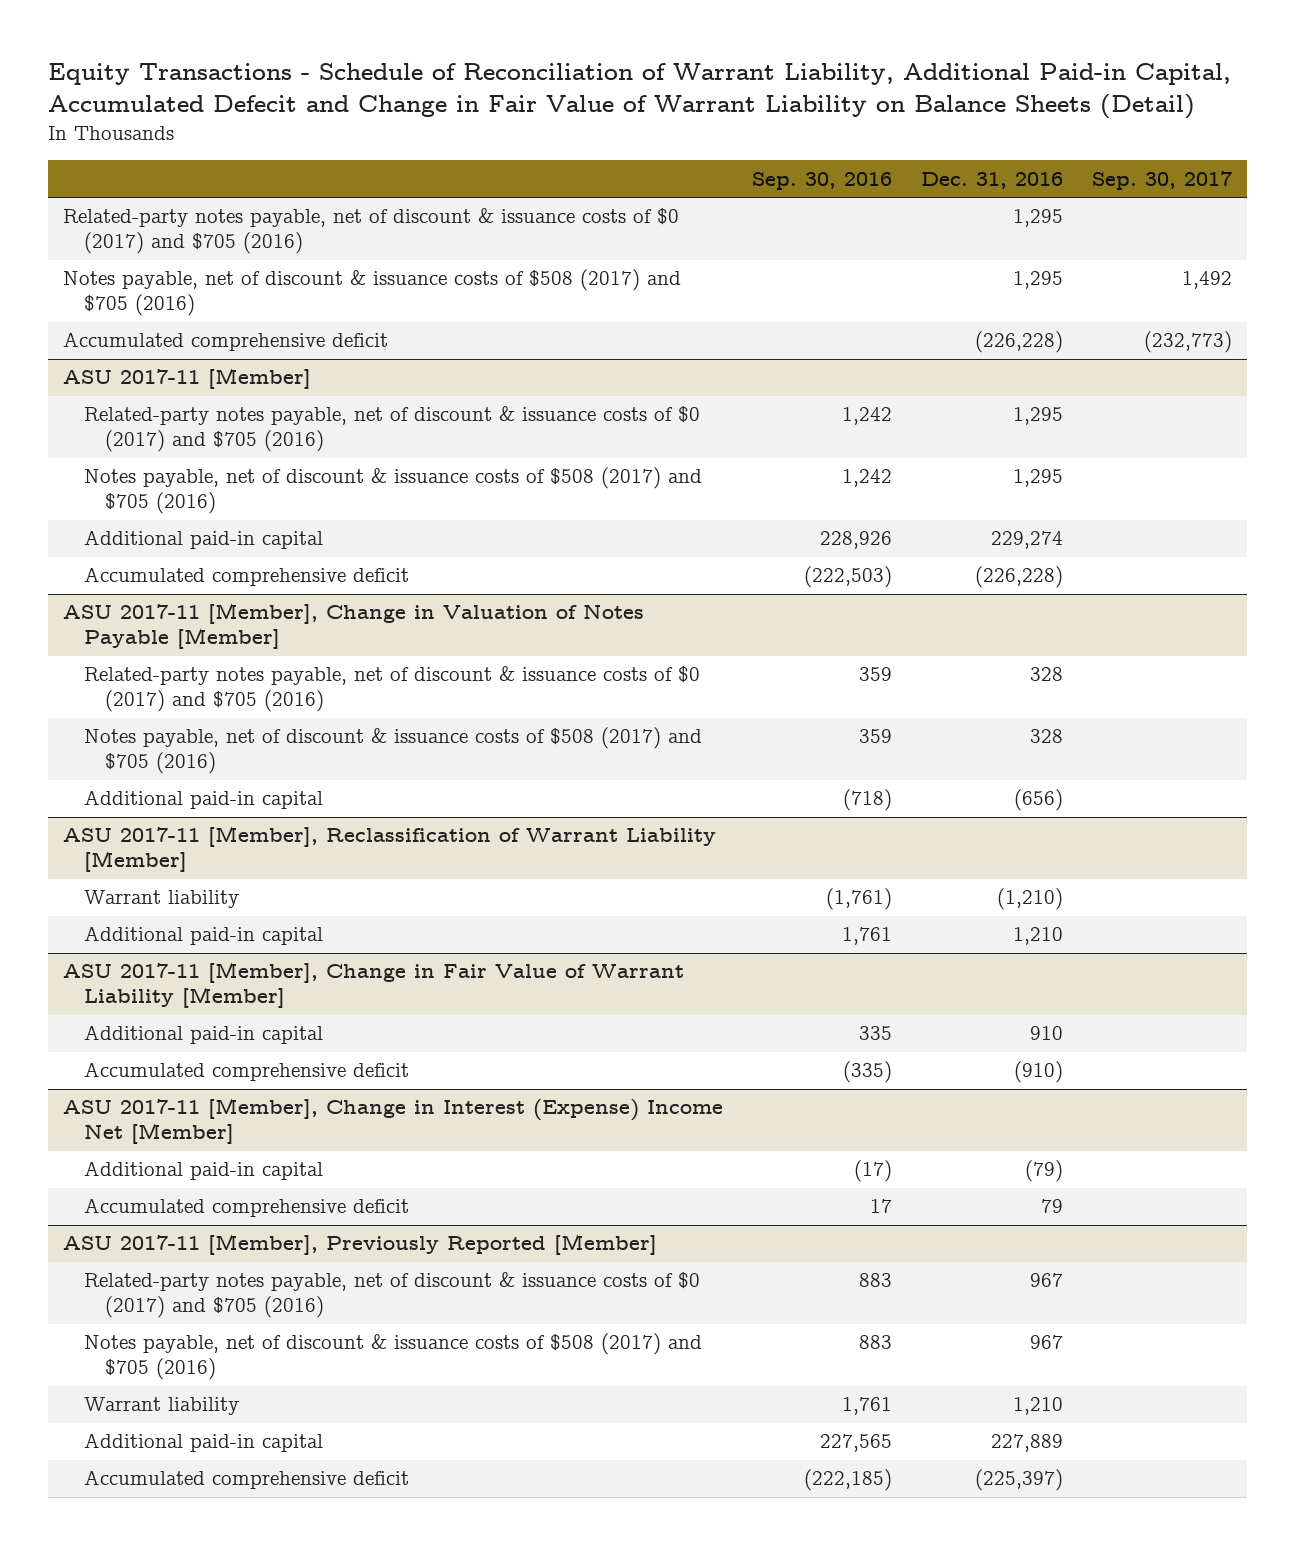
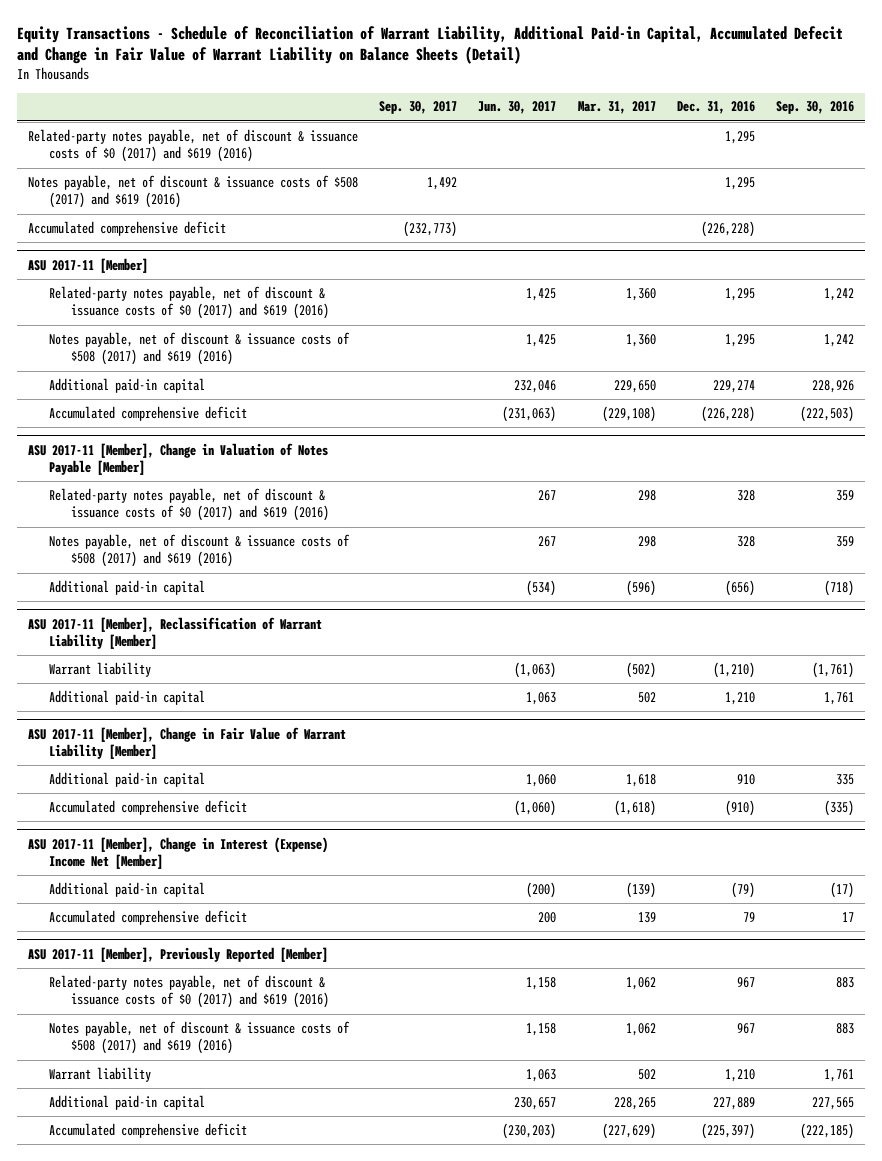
none -> [478,101,557,115] Jun. 30, 2017
none -> [577,101,656,115] Mar. 31, 2017
[62,208,679,255] Related-party notes payable, net of discount & issuance costs of $0 (2017) and $705 (2016) -> [27,128,358,163] Related-party notes payable, net of discount & issuance costs of $0 (2017) and $619 (2016)
[62,269,681,317] Notes payable, net of discount & issuance costs of $508 (2017) and $705 (2016) -> [27,174,358,209] Notes payable, net of discount & issuance costs of $508 (2017) and $619 (2016)
[83,406,700,453] Related-party notes payable, net of discount & issuance costs of $0 (2017) and $705 (2016) -> [49,285,329,320] Related-party notes payable, net of discount & issuance costs of $0 (2017) and $619 (2016)
[83,467,702,515] Notes payable, net of discount & issuance costs of $508 (2017) and $705 (2016) -> [49,331,351,366] Notes payable, net of discount & issuance costs of $508 (2017) and $619 (2016)
[83,666,700,713] Related-party notes payable, net of discount & issuance costs of $0 (2017) and $705 (2016) -> [49,487,329,522] Related-party notes payable, net of discount & issuance costs of $0 (2017) and $619 (2016)
[83,727,702,775] Notes payable, net of discount & issuance costs of $508 (2017) and $705 (2016) -> [49,533,351,568] Notes payable, net of discount & issuance costs of $508 (2017) and $619 (2016)
[83,1272,700,1319] Related-party notes payable, net of discount & issuance costs of $0 (2017) and $705 (2016) -> [49,974,329,1009] Related-party notes payable, net of discount & issuance costs of $0 (2017) and $619 (2016)
[83,1333,702,1381] Notes payable, net of discount & issuance costs of $508 (2017) and $705 (2016) -> [49,1020,351,1055] Notes payable, net of discount & issuance costs of $508 (2017) and $619 (2016)

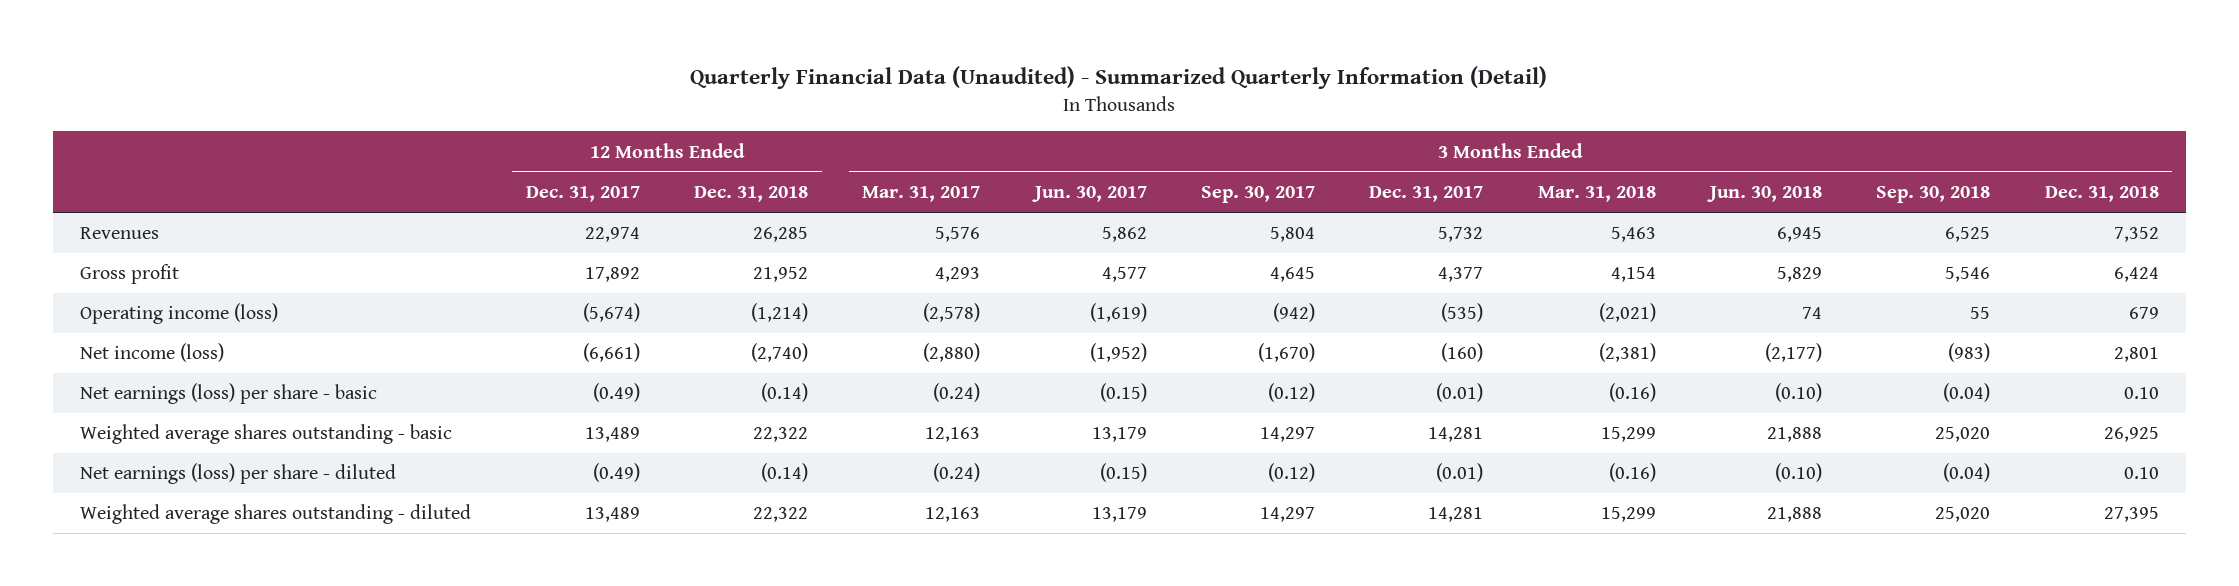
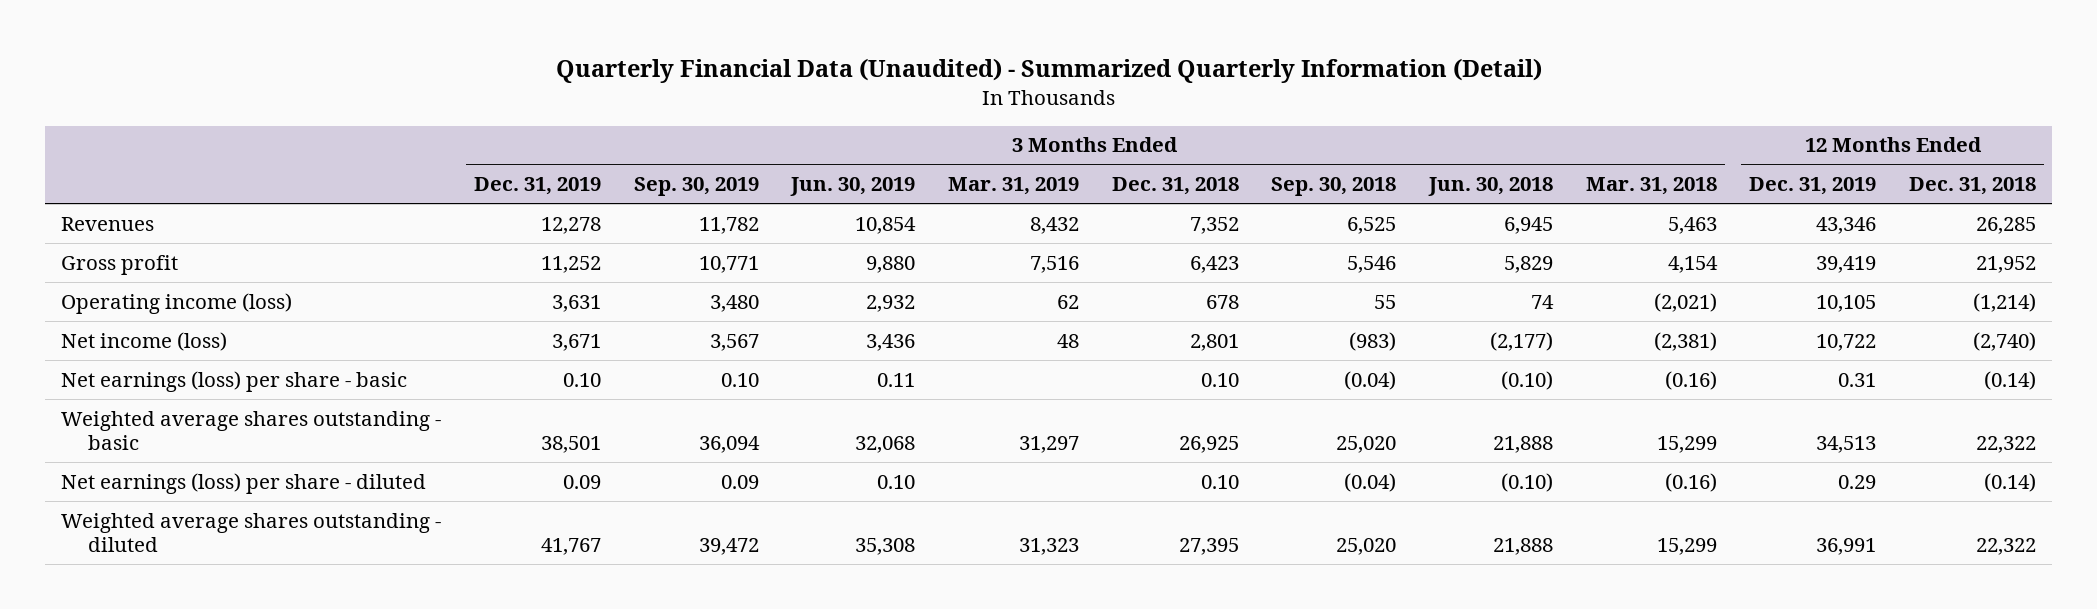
[525,186,640,203] Dec. 31, 2017 -> none
[862,186,981,203] Mar. 31, 2017 -> none
[1031,186,1147,203] Jun. 30, 2017 -> none
[1200,186,1315,204] Sep. 30, 2017 -> none
[1369,186,1484,203] Dec. 31, 2017 -> none
none -> [474,177,602,196] Dec. 31, 2019
none -> [633,177,759,197] Sep. 30, 2019
none -> [790,177,916,197] Jun. 30, 2019
none -> [947,177,1079,196] Mar. 31, 2019
none -> [1749,177,1877,196] Dec. 31, 2019
[2113,267,2159,283] 6,424 -> [1189,255,1239,273] 6,423
[2128,307,2159,320] 679 -> [1205,294,1239,309] 678

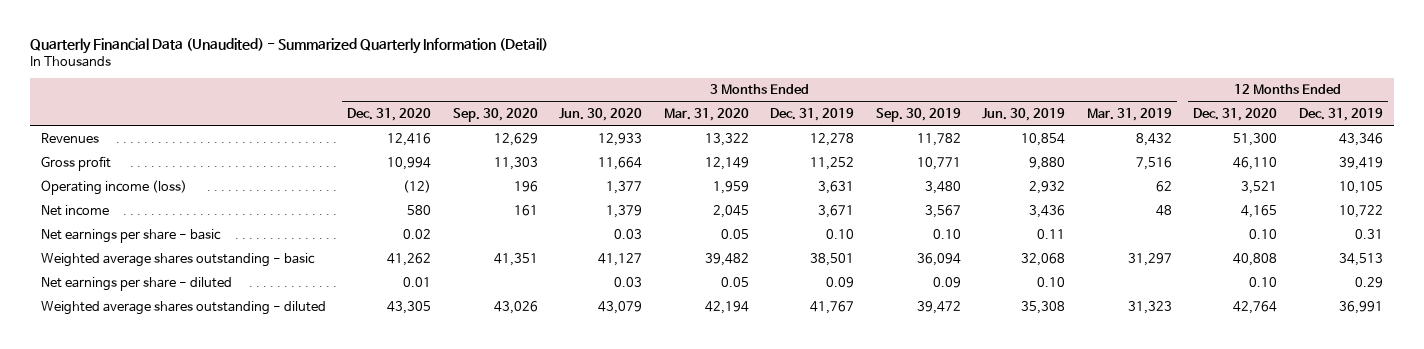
[1111,177,1239,196] Dec. 31, 2018 -> none
[1271,177,1397,197] Sep. 30, 2018 -> none
[1427,177,1553,197] Jun. 30, 2018 -> none
[1585,177,1717,196] Mar. 31, 2018 -> none
[1908,177,2036,196] Dec. 31, 2018 -> none
none -> [347,108,432,122] Dec. 31, 2020
none -> [452,108,538,123] Sep. 30, 2020
none -> [559,108,643,122] Jun. 30, 2020
none -> [663,108,749,122] Mar. 31, 2020
none -> [1193,108,1278,122] Dec. 31, 2020
[61,331,228,351] Net income (loss) -> [40,205,109,217] Net income
[61,370,408,392] Net earnings (loss) per share - basic -> [40,229,221,244] Net earnings per share - basic
[61,472,427,494] Net earnings (loss) per share - diluted -> [40,277,232,292] Net earnings per share - diluted

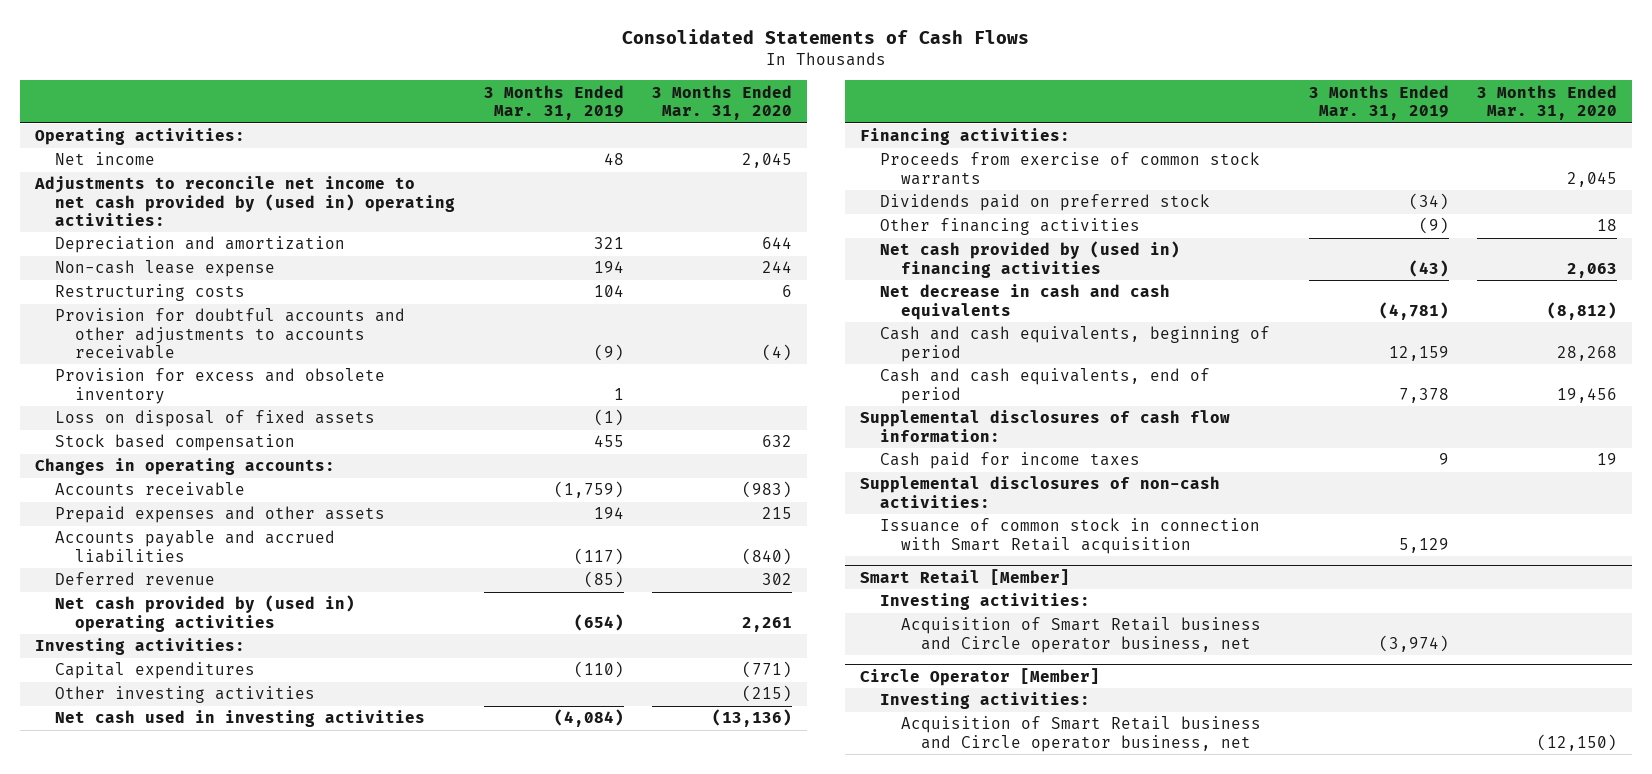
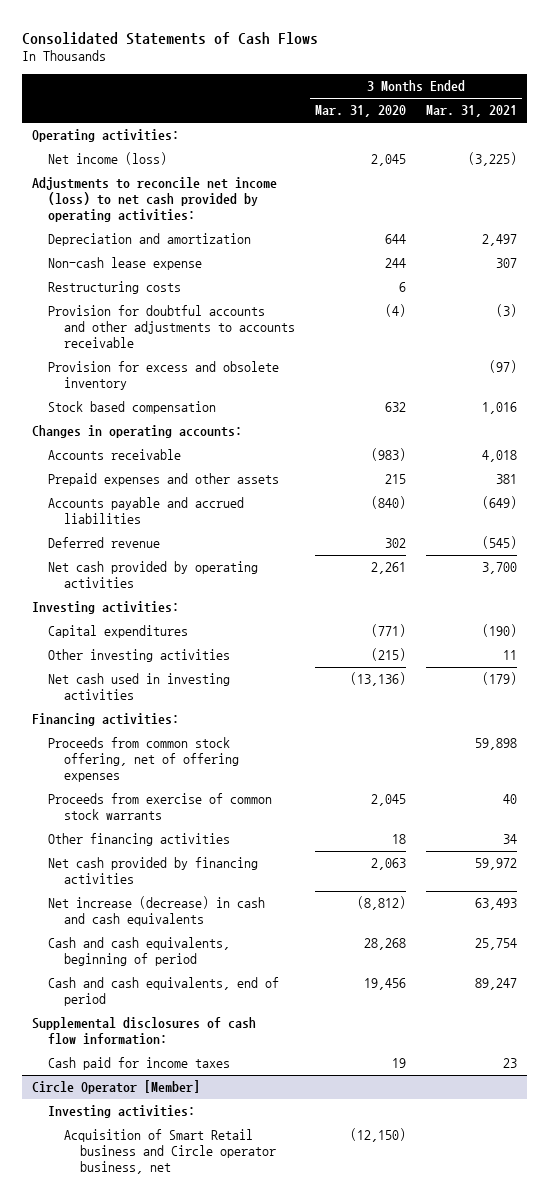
[483,84,624,120] 3 Months Ended Mar. 31, 2019 -> none
none -> [425,105,517,118] Mar. 31, 2021
[55,152,156,166] Net income -> [47,152,167,166] Net income (loss)
[33,176,456,226] Adjustments to reconcile net income to net cash provided by (used in) operating activities: -> [31,177,277,223] Adjustments to reconcile net income (loss) to net cash provided by operating activities:
[55,410,376,428] Loss on disposal of fixed assets -> none
[55,595,356,632] Net cash provided by (used in) operating activities -> [47,561,258,589] Net cash provided by operating activities
none -> [47,737,239,783] Proceeds from common stock offering, net of offering expenses
[880,194,1211,212] Dividends paid on preferred stock -> none
[880,241,1181,278] Net cash provided by (used in) financing activities -> [47,857,258,885] Net cash provided by financing activities
[880,284,1171,320] Net decrease in cash and cash equivalents -> [47,896,265,927] Net increase (decrease) in cash and cash equivalents
[859,476,1220,508] Supplemental disclosures of non-cash activities: -> none
[880,518,1261,554] Issuance of common stock in connection with Smart Retail acquisition -> none
[859,568,1070,585] Smart Retail [Member] -> none
[880,593,1091,611] Investing activities: -> none
[900,617,1261,653] Acquisition of Smart Retail business and Circle operator business, net -> none

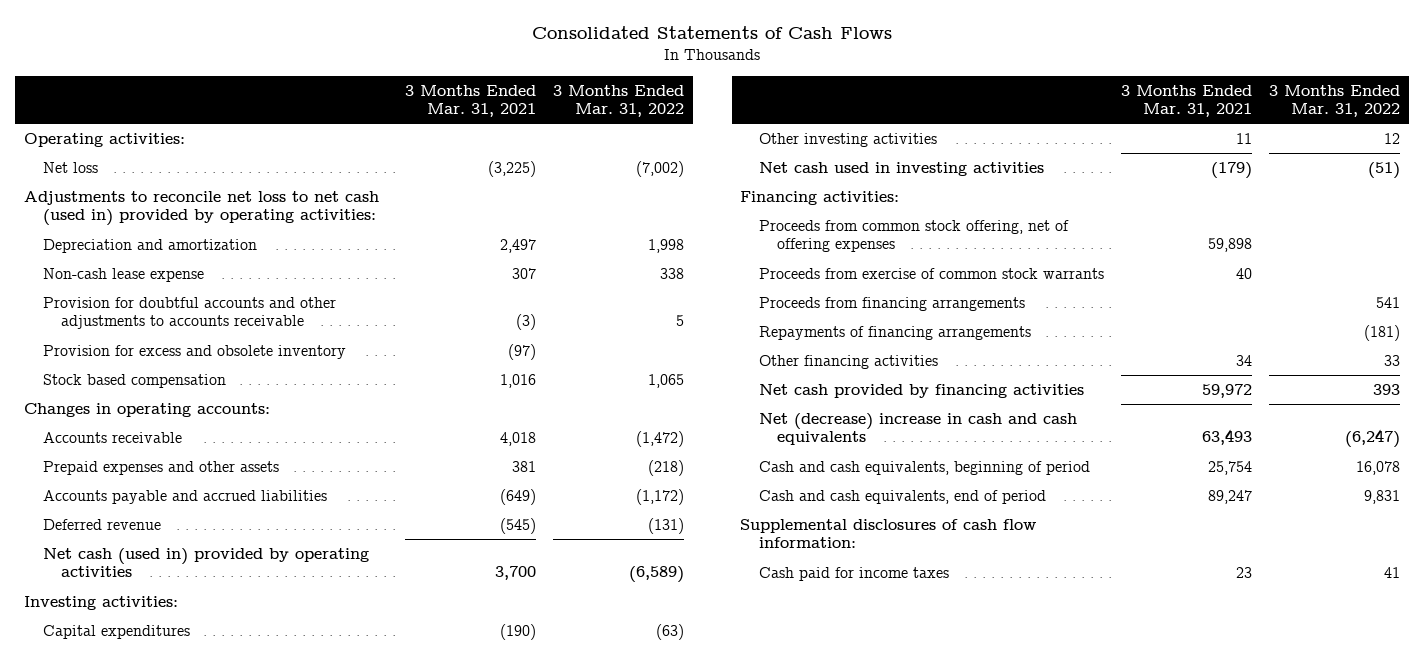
[314,105,406,118] Mar. 31, 2020 -> none
none -> [553,84,685,118] 3 Months Ended Mar. 31, 2022
[47,152,167,166] Net income (loss) -> [42,161,98,173] Net loss
[31,177,277,223] Adjustments to reconcile net income (loss) to net cash provided by operating activities: -> [24,190,380,227] Adjustments to reconcile net loss to net cash (used in) provided by operating activities:
[47,281,181,295] Restructuring costs -> none
[47,561,258,589] Net cash provided by operating activities -> [42,547,369,578] Net cash (used in) provided by operating activities
none -> [758,296,1025,311] Proceeds from financing arrangements
none -> [758,325,1031,340] Repayments of financing arrangements
[47,896,265,927] Net increase (decrease) in cash and cash equivalents -> [758,412,1077,446] Net (decrease) increase in cash and cash equivalents
[31,1080,200,1095] Circle Operator [Member] -> none
[47,1105,195,1119] Investing activities: -> none
[63,1129,276,1175] Acquisition of Smart Retail business and Circle operator business, net -> none

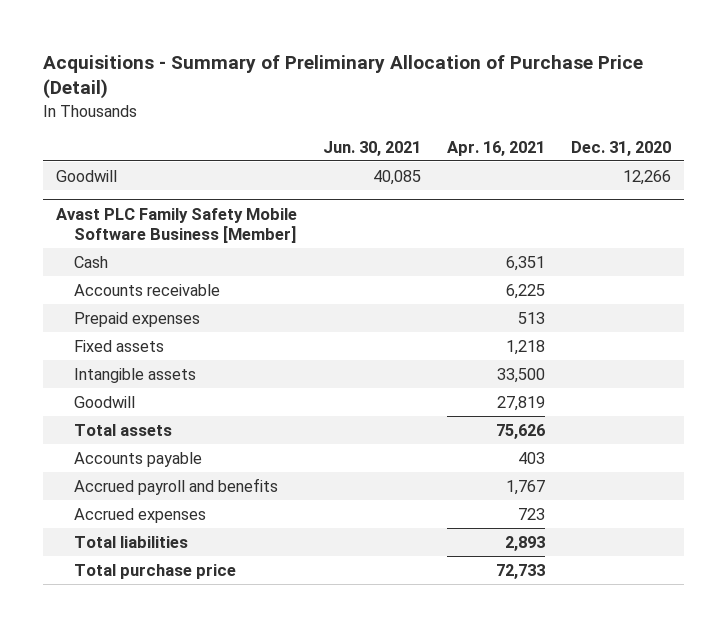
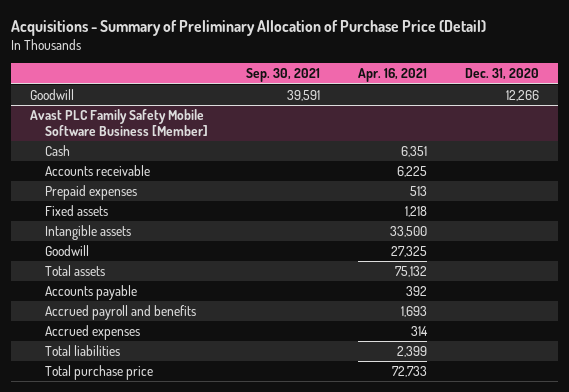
[323,140,422,156] Jun. 30, 2021 -> none
none -> [245,68,320,83] Sep. 30, 2021
[497,395,546,411] 27,819 -> [390,246,427,258] 27,325
[496,423,546,439] 75,626 -> [394,266,427,278] 75,132
[518,451,546,464] 403 -> [405,286,427,297] 392
[506,479,546,495] 1,767 -> [400,306,427,318] 1,693
[518,507,546,520] 723 -> [410,326,428,337] 314
[505,535,546,551] 2,893 -> [396,346,427,358] 2,399

